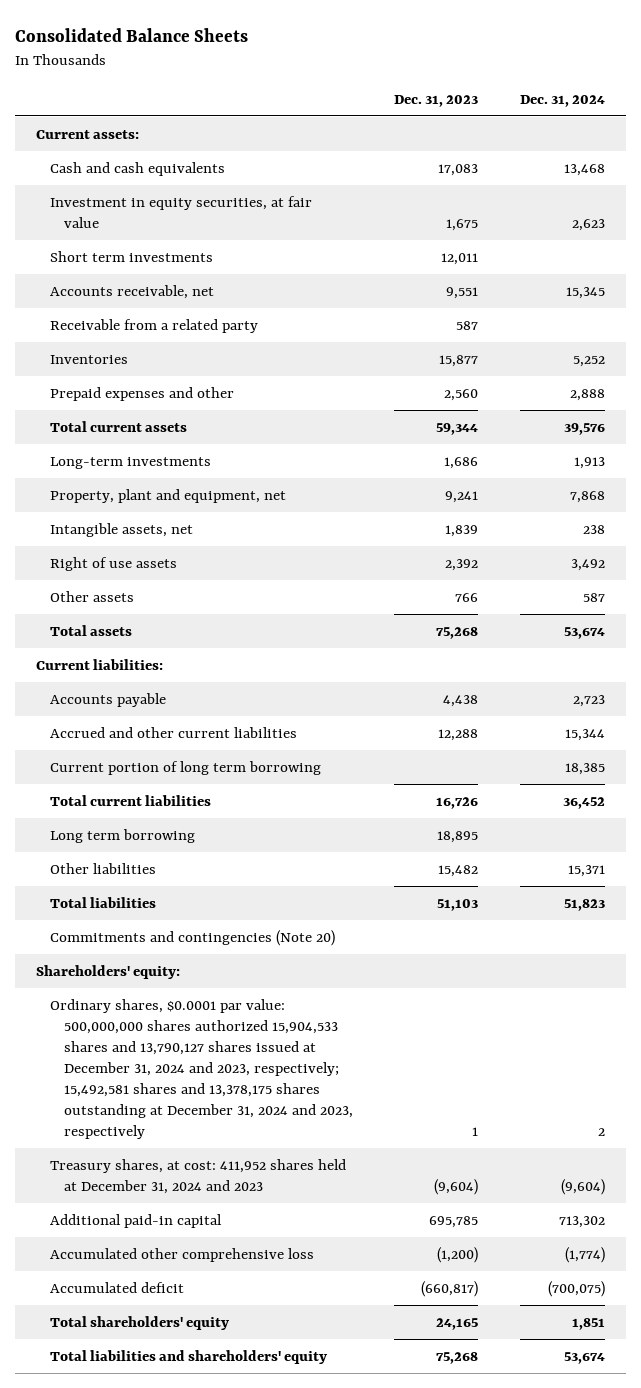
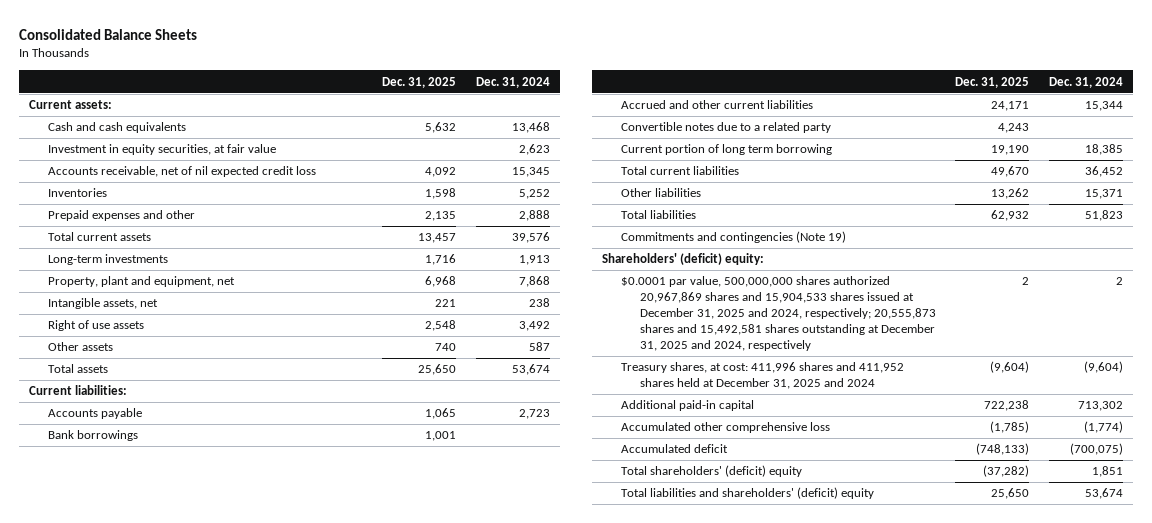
[394,94,479,107] Dec. 31, 2023 -> none
none -> [382,76,457,88] Dec. 31, 2025
[50,250,214,262] Short term investments -> none
[50,318,259,333] Receivable from a related party -> none
[50,284,215,299] Accounts receivable, net -> [47,166,316,178] Accounts receivable, net of nil expected credit loss
none -> [47,430,138,442] Bank borrowings
none -> [620,122,831,134] Convertible notes due to a related party
[50,828,196,843] Long term borrowing -> none
[50,929,336,946] Commitments and contingencies (Note 20) -> [620,231,846,244] Commitments and contingencies (Note 19)
[36,964,181,979] Shareholders' equity: -> [602,253,765,266] Shareholders' (deficit) equity:
[50,998,353,1139] Ordinary shares, $0.0001 par value: 500,000,000 shares authorized 15,904,533 shares and 13,790,127 shares issued at December 31, 2024 and 2023, respectively; 15,492,581 shares and 13,378,175 shares outstanding at December 31, 2024 and 2023, respectively -> [620,276,936,351] $0.0001 par value, 500,000,000 shares authorized 20,967,869 shares and 15,904,533 shares issued at December 31, 2025 and 2024, respectively; 20,555,873 shares and 15,492,581 shares outstanding at December 31, 2025 and 2024, respectively
[50,1158,347,1194] Treasury shares, at cost: 411,952 shares held at December 31, 2024 and 2023 -> [620,362,904,390] Treasury shares, at cost: 411,996 shares and 411,952 shares held at December 31, 2025 and 2024
[50,1315,230,1330] Total shareholders' equity -> [620,465,802,478] Total shareholders' (deficit) equity
[50,1349,328,1364] Total liabilities and shareholders' equity -> [620,487,874,500] Total liabilities and shareholders' (deficit) equity

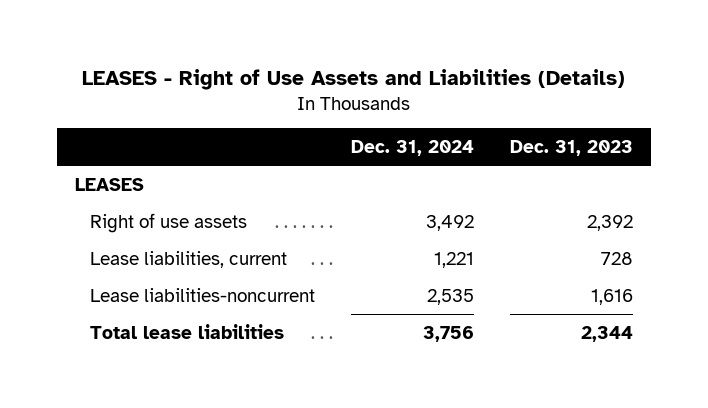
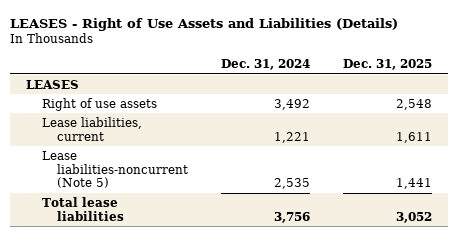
[510,140,634,157] Dec. 31, 2023 -> none
none -> [342,59,432,71] Dec. 31, 2025
[90,287,316,302] Lease liabilities-noncurrent -> [41,150,189,189] Lease liabilities-noncurrent (Note 5)

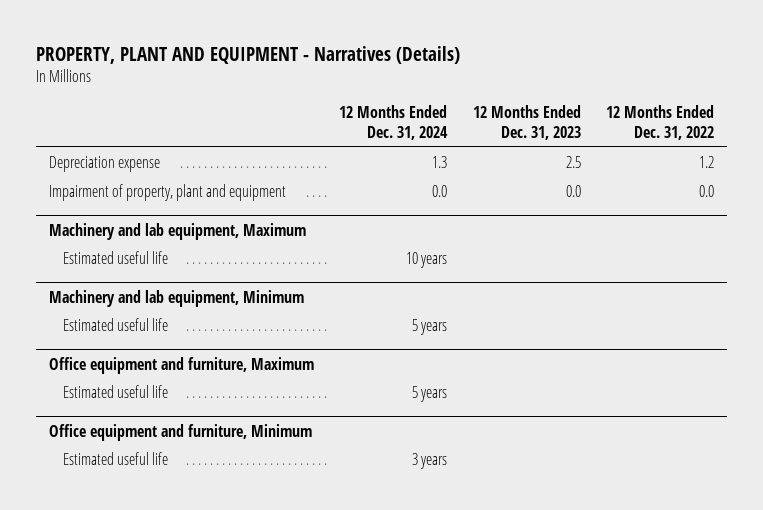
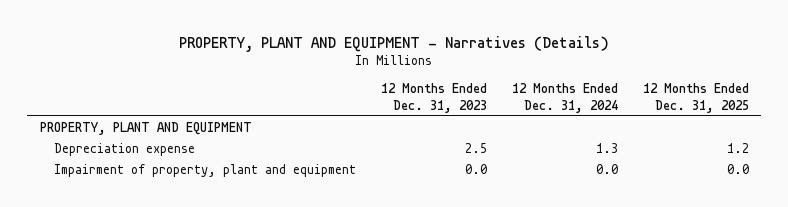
[606,105,715,140] 12 Months Ended Dec. 31, 2022 -> none
none -> [642,83,749,113] 12 Months Ended Dec. 31, 2025
none -> [39,122,252,136] PROPERTY, PLANT AND EQUIPMENT
[49,222,307,240] Machinery and lab equipment, Maximum -> none
[62,251,168,265] Estimated useful life -> none
[49,289,305,307] Machinery and lab equipment, Minimum -> none
[62,318,168,332] Estimated useful life -> none
[49,356,315,374] Office equipment and furniture, Maximum -> none
[62,385,168,399] Estimated useful life -> none
[49,423,313,441] Office equipment and furniture, Minimum -> none
[62,452,168,466] Estimated useful life -> none

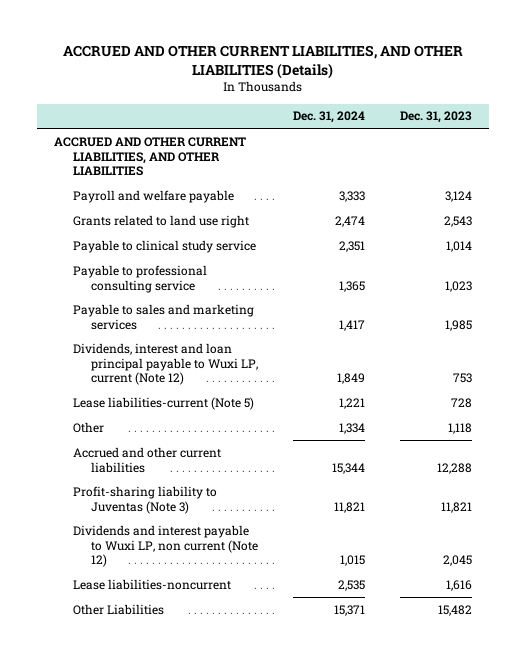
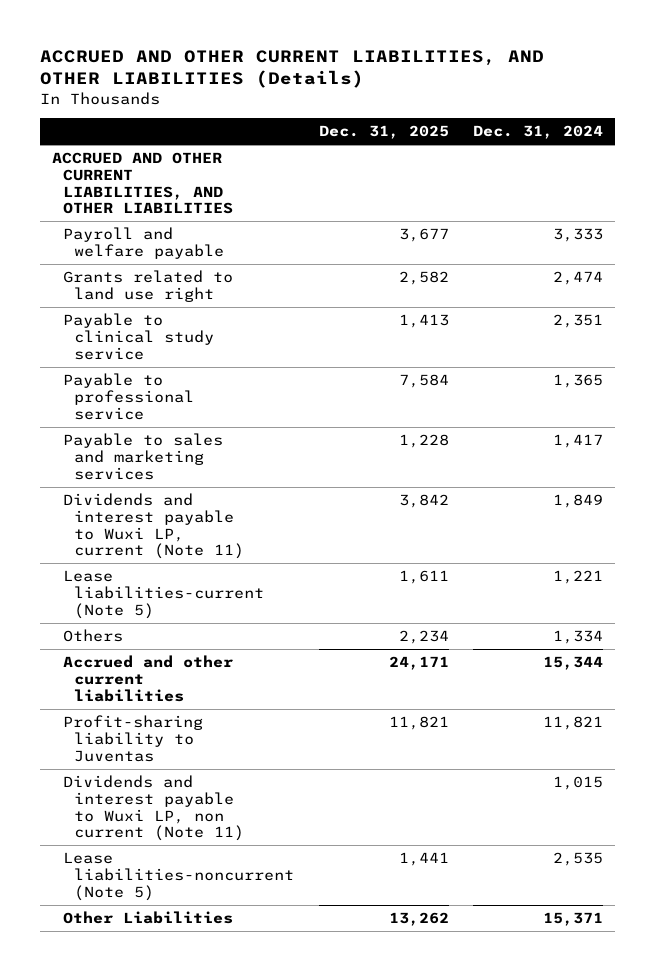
[399,111,472,124] Dec. 31, 2023 -> none
none -> [318,125,449,140] Dec. 31, 2025
[72,264,207,293] Payable to professional consulting service -> [63,373,195,420] Payable to professional service
[72,342,258,386] Dividends, interest and loan principal payable to Wuxi LP, current (Note 12) -> [63,493,245,560] Dividends and interest payable to Wuxi LP, current (Note 11)
[72,421,104,433] Other -> [63,629,124,643] Others
[72,485,217,514] Profit-sharing liability to Juventas (Note 3) -> [63,715,204,762] Profit-sharing liability to Juventas
[72,524,258,568] Dividends and interest payable to Wuxi LP, non current (Note 12) -> [63,775,245,842] Dividends and interest payable to Wuxi LP, non current (Note 11)
[72,578,231,590] Lease liabilities-noncurrent -> [63,852,295,901] Lease liabilities-noncurrent (Note 5)

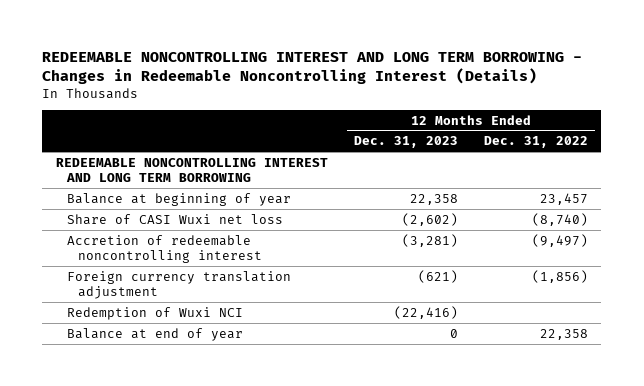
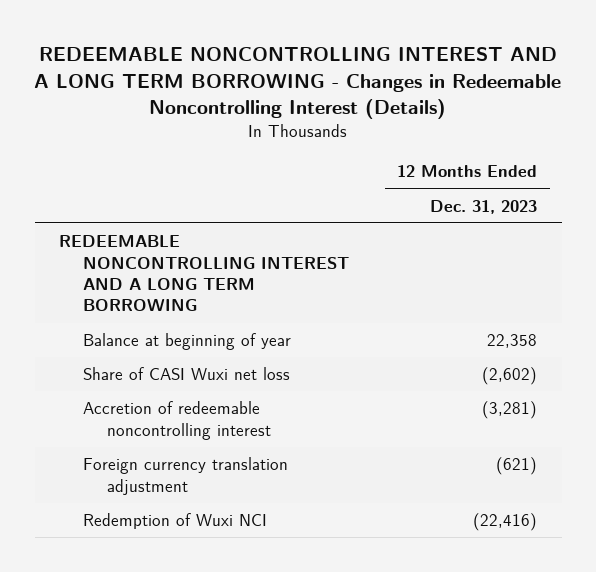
[42,51,583,84] REDEEMABLE NONCONTROLLING INTEREST AND LONG TERM BORROWING - Changes in Redeemable Noncontrolling Interest (Details) -> [34,47,562,119] REDEEMABLE NONCONTROLLING INTEREST AND A LONG TERM BORROWING - Changes in Redeemable Noncontrolling Interest (Details)
[484,136,589,149] Dec. 31, 2022 -> none
[55,157,328,183] REDEEMABLE NONCONTROLLING INTEREST AND LONG TERM BORROWING -> [58,235,350,312] REDEEMABLE NONCONTROLLING INTEREST AND A LONG TERM BORROWING
[66,327,243,341] Balance at end of year -> none

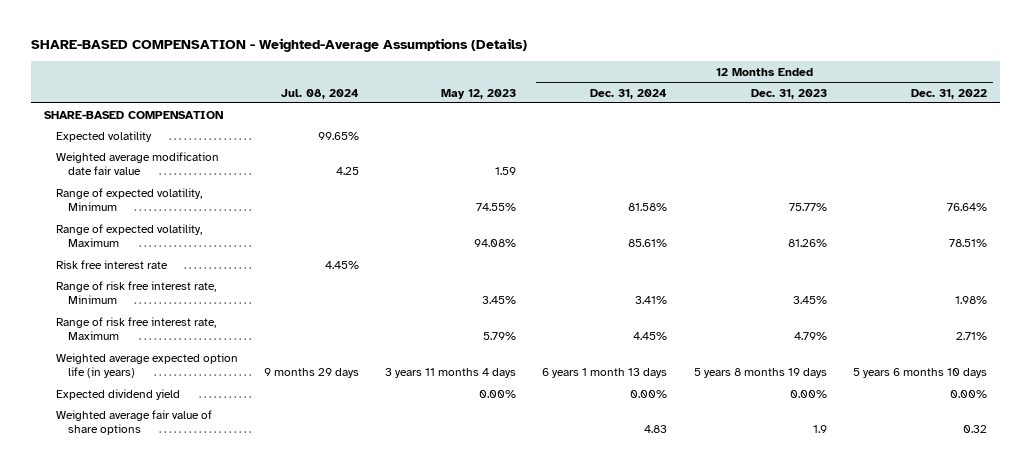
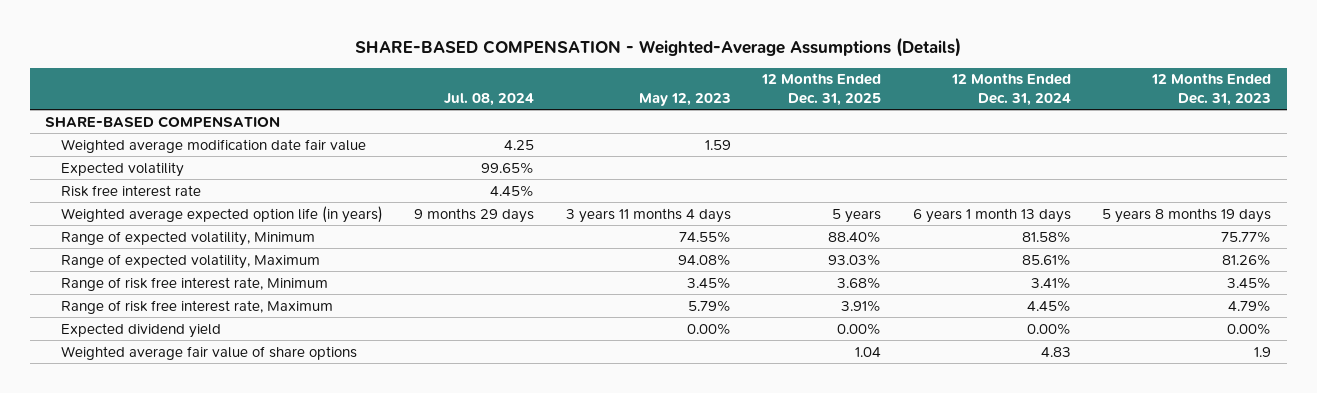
[910,88,987,99] Dec. 31, 2022 -> none
none -> [761,73,882,107] 12 Months Ended Dec. 31, 2025
[56,130,153,142] Expected volatility -> [60,161,184,177] Expected volatility
[56,259,169,269] Risk free interest rate -> [60,184,201,197] Risk free interest rate
[56,352,239,379] Weighted average expected option life (in years) -> [60,205,383,223] Weighted average expected option life (in years)

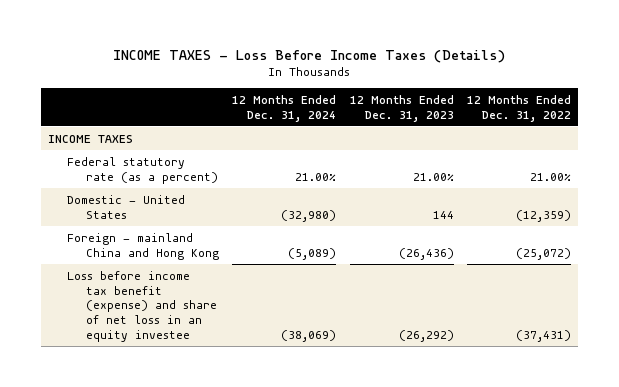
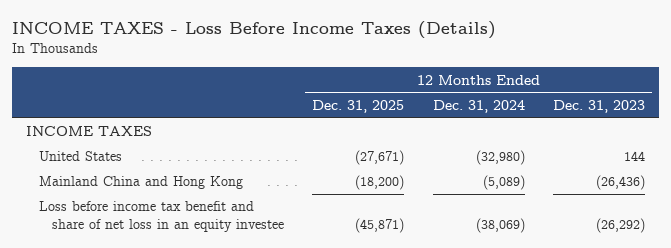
[467,94,572,122] 12 Months Ended Dec. 31, 2022 -> none
none -> [312,99,405,113] Dec. 31, 2025
[66,156,218,184] Federal statutory rate (as a percent) -> none
[66,194,185,219] Domestic - United States -> [39,151,123,162] United States
[66,232,219,260] Foreign - mainland China and Hong Kong -> [39,176,244,190] Mainland China and Hong Kong
[66,270,217,343] Loss before income tax benefit (expense) and share of net loss in an equity investee -> [39,201,285,232] Loss before income tax benefit and share of net loss in an equity investee

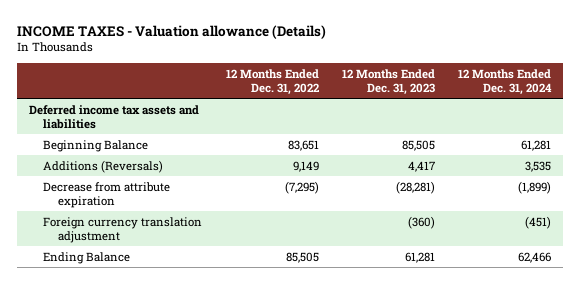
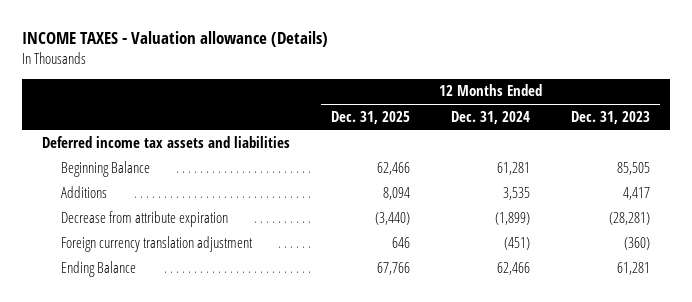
[225,68,319,95] 12 Months Ended Dec. 31, 2022 -> none
none -> [331,110,411,124] Dec. 31, 2025
[43,159,164,173] Additions (Reversals) -> [61,185,108,198] Additions

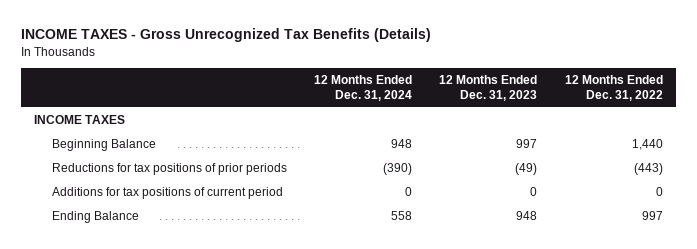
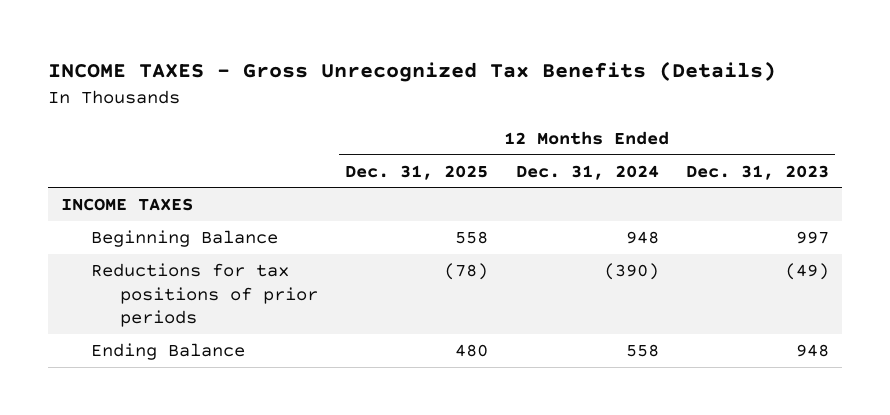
[564,74,663,101] 12 Months Ended Dec. 31, 2022 -> none
none -> [345,164,489,180] Dec. 31, 2025
[51,187,283,200] Additions for tax positions of current period -> none

